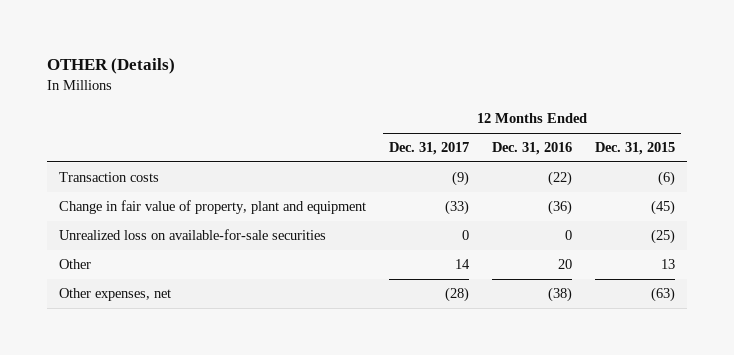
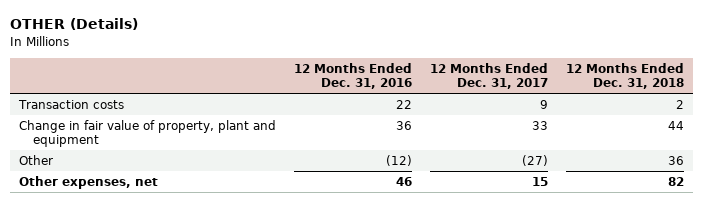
[594,142,675,156] Dec. 31, 2015 -> none
none -> [566,62,685,90] 12 Months Ended Dec. 31, 2018
[58,229,326,241] Unrealized loss on available-for-sale securities -> none
[451,171,469,187] (9) -> [540,100,549,110] 9
[547,171,572,187] (22) -> [396,100,413,110] 22
[444,200,469,216] (33) -> [532,121,549,131] 33
[547,200,572,216] (36) -> [396,121,413,131] 36
[454,259,470,270] 14 -> [522,155,549,167] (27)
[557,259,572,270] 20 -> [386,155,413,167] (12)
[444,287,469,303] (28) -> [532,177,549,187] 15
[547,287,572,303] (38) -> [396,177,413,187] 46

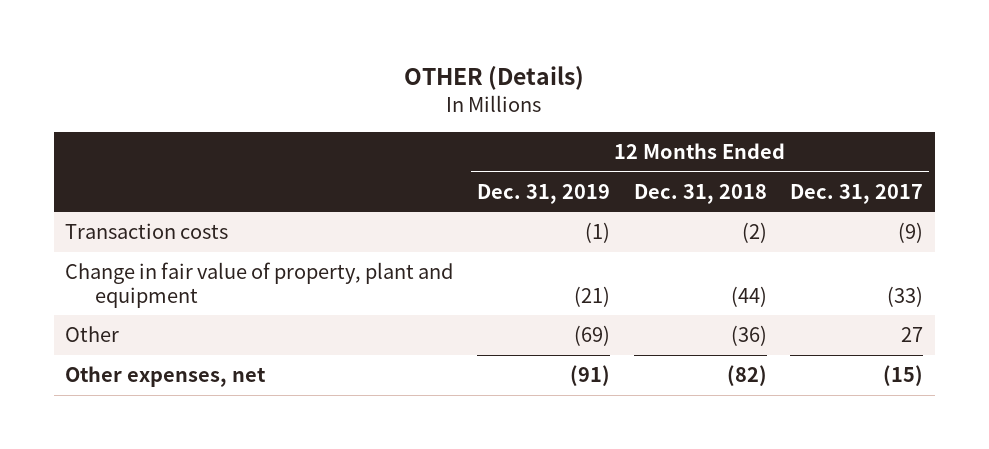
[294,62,413,90] 12 Months Ended Dec. 31, 2016 -> none
none -> [477,183,611,204] Dec. 31, 2019
[540,100,549,110] 9 -> [898,222,924,244] (9)
[676,100,685,110] 2 -> [741,222,767,244] (2)
[532,121,549,131] 33 -> [887,285,924,307] (33)
[668,121,685,131] 44 -> [730,285,767,307] (44)
[522,155,549,167] (27) -> [901,327,924,343] 27
[668,156,685,166] 36 -> [730,325,767,347] (36)
[532,177,549,187] 15 -> [883,365,924,387] (15)
[668,177,685,187] 82 -> [726,365,767,387] (82)

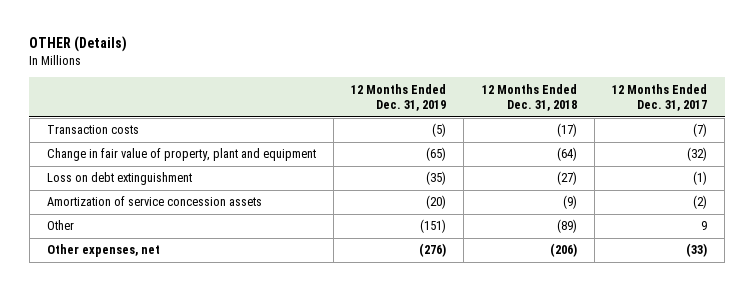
[585,222,611,244] (1) -> [432,123,447,138] (5)
[741,222,767,244] (2) -> [556,123,577,138] (17)
[898,222,924,244] (9) -> [693,123,708,138] (7)
[574,285,611,307] (21) -> [426,147,447,162] (65)
[730,285,767,307] (44) -> [556,147,577,162] (64)
[887,285,924,307] (33) -> [687,147,708,162] (32)
none -> [46,172,192,186] Loss on debt extinguishment
none -> [46,196,262,207] Amortization of service concession assets
[574,325,611,347] (69) -> [420,219,447,234] (151)
[730,325,767,347] (36) -> [556,219,577,234] (89)
[901,327,924,343] 27 -> [701,221,708,231] 9
[570,365,611,387] (91) -> [419,243,447,258] (276)
[726,365,767,387] (82) -> [549,243,577,258] (206)
[883,365,924,387] (15) -> [686,243,708,258] (33)

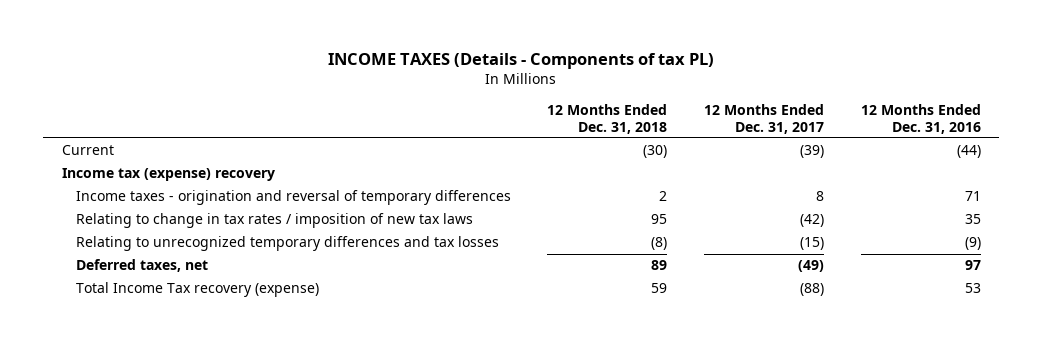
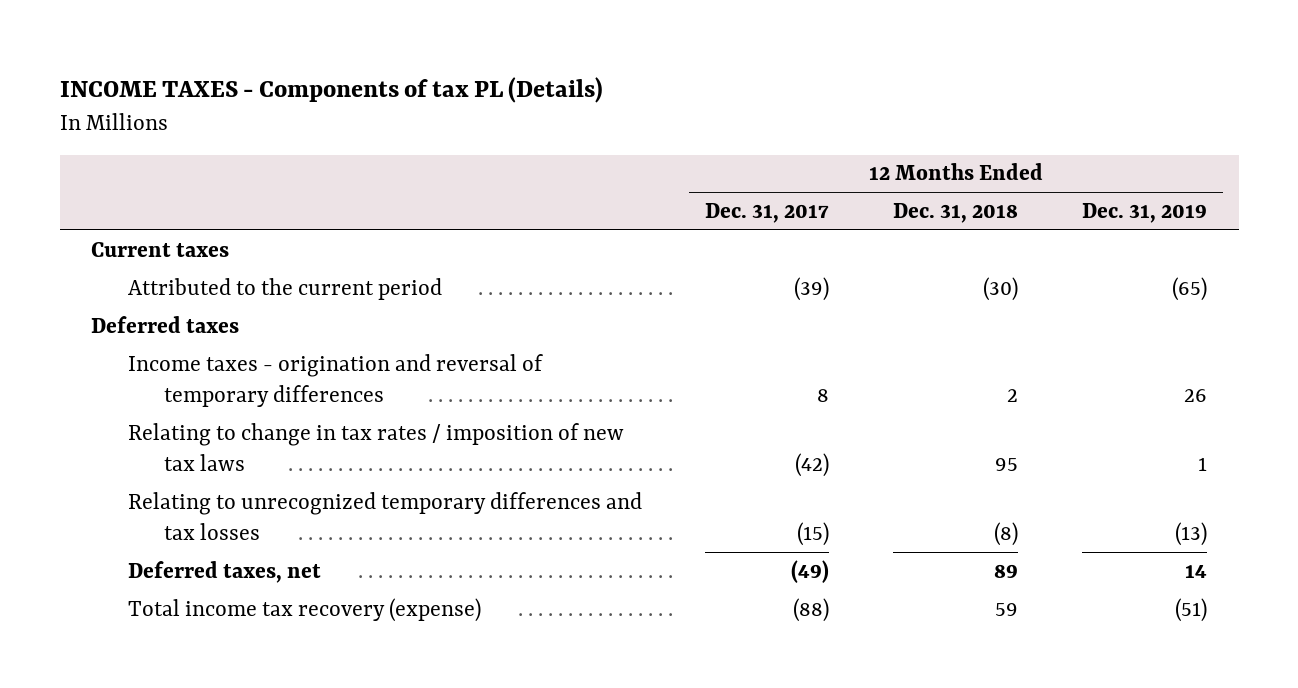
[328,53,715,70] INCOME TAXES (Details - Components of tax PL) -> [59,77,603,104] INCOME TAXES - Components of tax PL (Details)
[860,104,981,134] 12 Months Ended Dec. 31, 2016 -> none
none -> [1081,202,1207,223] Dec. 31, 2019
none -> [91,241,230,257] Current taxes
[61,145,114,156] Current -> [127,277,442,300] Attributed to the current period
[61,168,275,182] Income tax (expense) recovery -> [91,315,240,333] Deferred taxes
[75,282,319,298] Total Income Tax recovery (expense) -> [127,597,481,622] Total income tax recovery (expense)

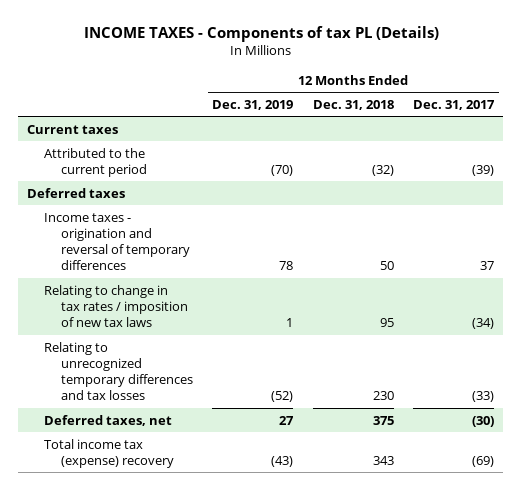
[983,276,1019,301] (30) -> [371,164,394,176] (32)
[1171,276,1207,301] (65) -> [271,164,294,176] (70)
[817,388,830,402] 8 -> [479,261,494,271] 37
[1007,388,1019,402] 2 -> [379,261,394,271] 50
[1183,388,1207,402] 26 -> [279,261,294,271] 78
[795,452,830,477] (42) -> [471,318,494,330] (34)
[797,521,830,546] (15) -> [471,391,494,403] (33)
[994,521,1019,546] (8) -> [372,391,394,401] 230
[1174,521,1207,546] (13) -> [271,391,294,403] (52)
[791,559,830,583] (49) -> [471,415,494,427] (30)
[994,563,1019,578] 89 -> [372,415,394,425] 375
[1184,564,1207,578] 14 -> [279,415,295,425] 27
[127,597,481,622] Total income tax recovery (expense) -> [44,438,175,468] Total income tax (expense) recovery
[793,597,830,622] (88) -> [471,455,494,467] (69)
[995,602,1019,616] 59 -> [372,455,394,465] 343
[1174,597,1207,622] (51) -> [271,455,294,467] (43)

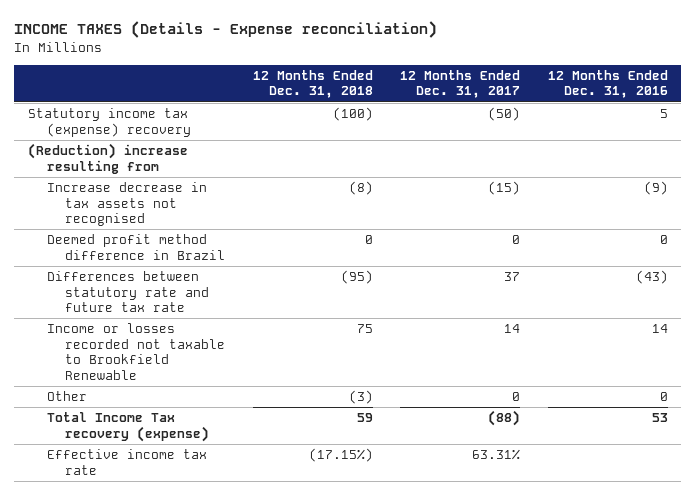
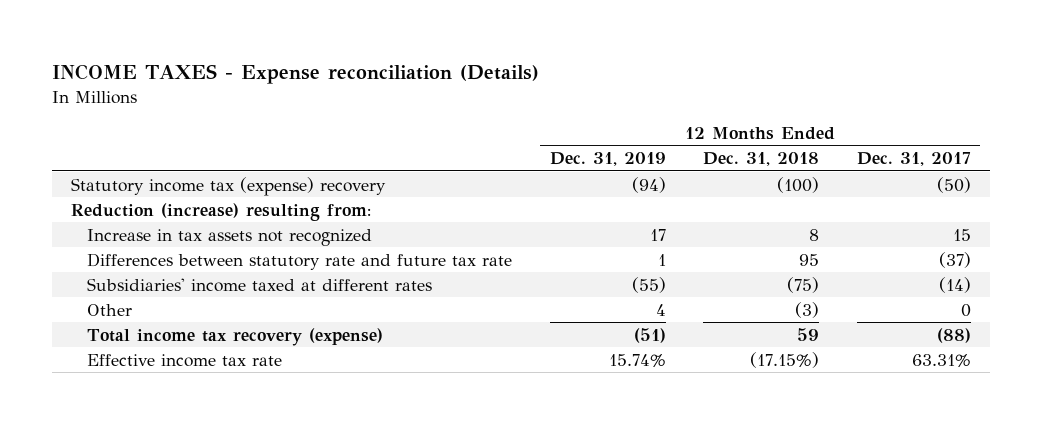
[14,21,438,39] INCOME TAXES (Details - Expense reconciliation) -> [51,64,539,85] INCOME TAXES - Expense reconciliation (Details)
[547,69,668,99] 12 Months Ended Dec. 31, 2016 -> none
none -> [549,152,666,167] Dec. 31, 2019
[46,234,226,260] Deemed profit method difference in Brazil -> none
[46,323,226,380] Income or losses recorded not taxable to Brookfield Renewable -> none
[28,143,189,174] (Reduction) increase resulting from -> [70,202,371,221] Reduction (increase) resulting from:
[46,182,207,227] Increase decrease in tax assets not recognised -> [87,228,373,246] Increase in tax assets not recognized
[348,181,373,196] (8) -> [809,228,820,241] 8
[488,181,521,196] (15) -> [953,228,972,241] 15
[340,270,373,285] (95) -> [799,253,820,266] 95
[504,272,521,282] 37 -> [939,251,972,268] (37)
none -> [87,277,433,292] Subsidiaries' income taxed at different rates
[46,412,210,442] Total Income Tax recovery (expense) -> [87,327,384,346] Total income tax recovery (expense)

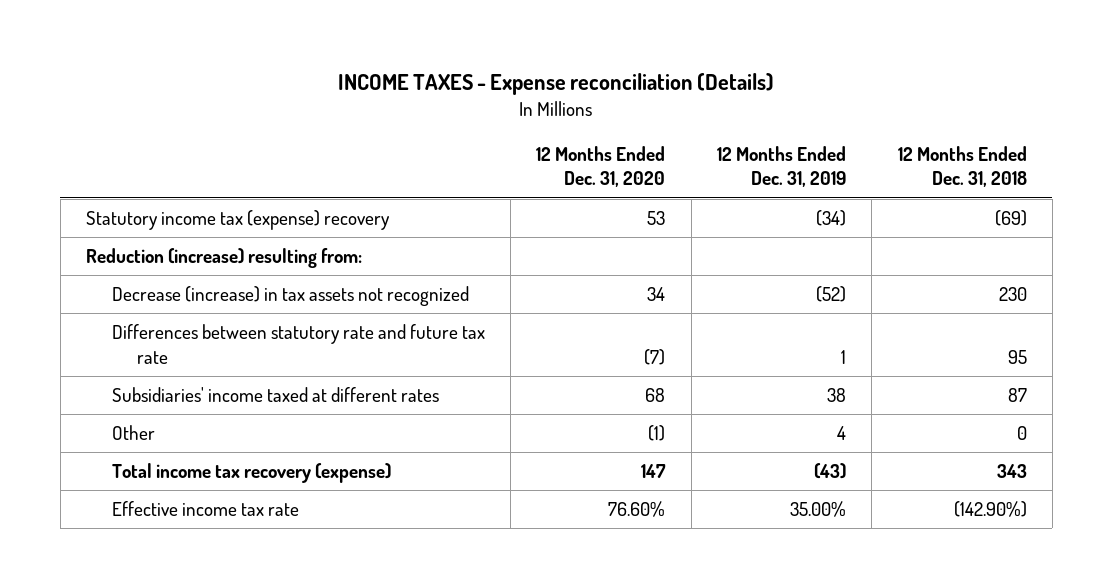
[857,152,972,167] Dec. 31, 2017 -> none
none -> [536,145,666,188] 12 Months Ended Dec. 31, 2020
[631,176,666,193] (94) -> [815,210,846,227] (34)
[777,176,820,193] (100) -> [994,210,1027,227] (69)
[87,228,373,246] Increase in tax assets not recognized -> [111,286,469,307] Decrease (increase) in tax assets not recognized
[649,228,666,241] 17 -> [815,286,846,303] (52)
[809,228,820,241] 8 -> [998,287,1027,302] 230
[631,276,666,293] (55) -> [826,388,846,403] 38
[787,276,820,293] (75) -> [1007,388,1027,403] 87
[795,301,820,318] (3) -> [1016,426,1027,441] 0
[633,327,666,343] (51) -> [813,463,846,480] (43)
[797,327,820,341] 59 -> [996,464,1027,479] 343
[608,353,666,367] 15.74% -> [789,501,846,518] 35.00%
[750,351,820,368] (17.15%) -> [953,501,1027,518] (142.90%)

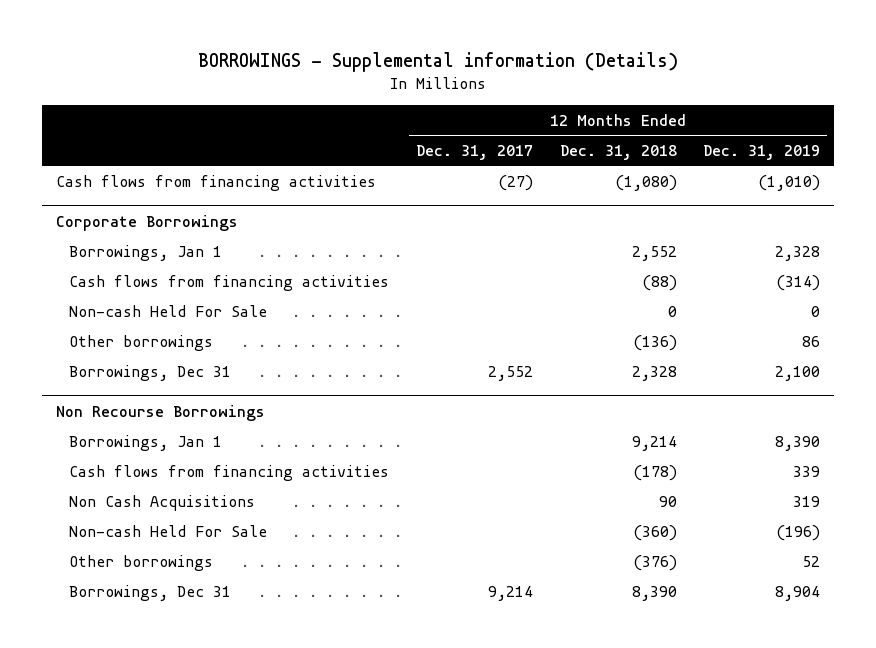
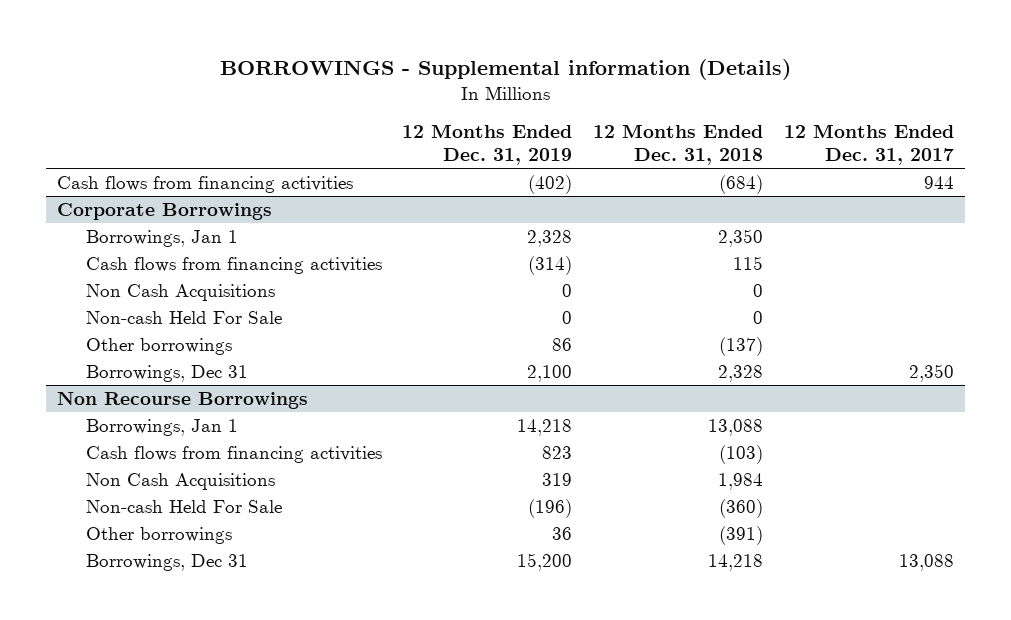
[497,174,533,191] (27) -> [924,176,955,190] 944
[614,174,677,191] (1,080) -> [719,175,764,195] (684)
[758,174,821,191] (1,010) -> [528,175,573,195] (402)
[631,245,677,261] 2,552 -> [718,229,764,248] 2,350
[641,274,677,291] (88) -> [733,256,764,271] 115
none -> [85,284,275,302] Non Cash Acquisitions
[632,334,677,351] (136) -> [719,337,764,357] (137)
[487,365,533,381] 2,552 -> [909,364,955,383] 2,350
[631,435,677,451] 9,214 -> [708,419,764,437] 13,088
[775,435,821,451] 8,390 -> [517,419,573,437] 14,218
[632,464,677,481] (178) -> [719,445,764,465] (103)
[793,465,821,477] 339 -> [542,446,573,460] 823
[658,495,677,507] 90 -> [718,473,764,491] 1,984
[632,554,677,571] (376) -> [719,526,764,546] (391)
[802,555,821,567] 52 -> [552,527,573,541] 36
[487,585,533,601] 9,214 -> [899,554,955,572] 13,088
[631,585,677,601] 8,390 -> [708,554,764,572] 14,218
[775,585,821,601] 8,904 -> [517,553,573,572] 15,200

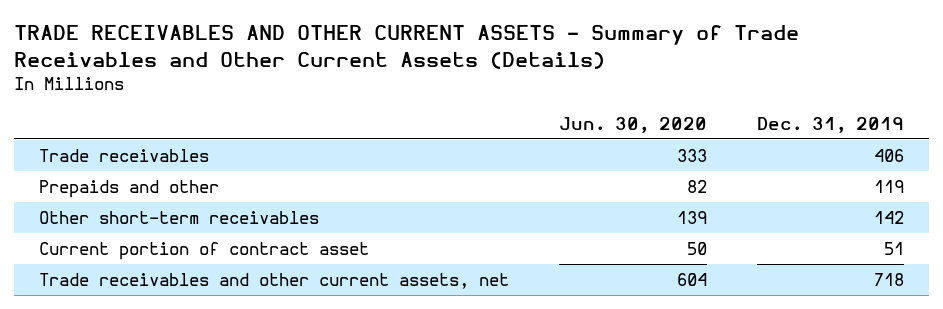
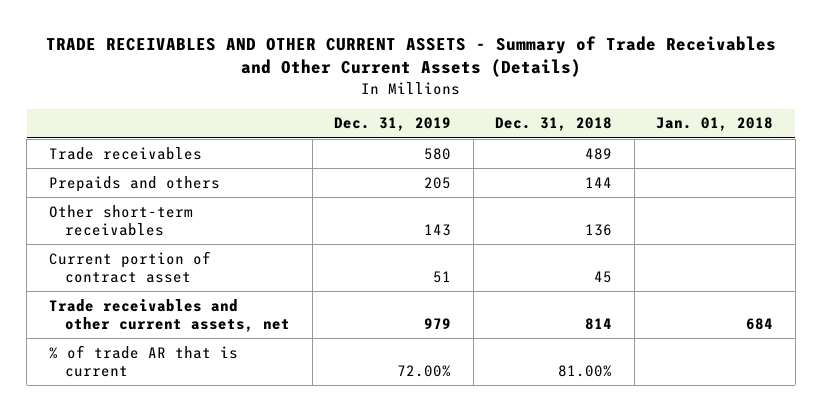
[559,116,708,133] Jun. 30, 2020 -> none
none -> [495,117,613,132] Dec. 31, 2018
none -> [656,117,774,132] Jan. 01, 2018
[874,149,905,163] 406 -> [424,147,452,160] 580
[38,180,219,199] Prepaids and other -> [48,175,220,192] Prepaids and others
[874,180,905,194] 119 -> [424,176,452,189] 205
[874,211,905,225] 142 -> [424,224,452,237] 143
[874,273,905,287] 718 -> [424,318,452,330] 979
none -> [48,344,238,378] % of trade AR that is current

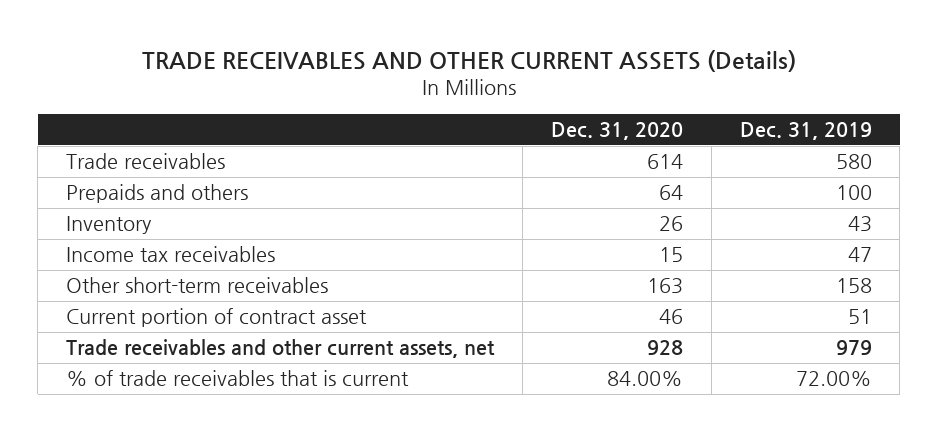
[46,36,777,78] TRADE RECEIVABLES AND OTHER CURRENT ASSETS - Summary of Trade Receivables and Other Current Assets (Details) -> [141,49,796,72] TRADE RECEIVABLES AND OTHER CURRENT ASSETS (Details)
[495,117,613,132] Dec. 31, 2018 -> none
[656,117,774,132] Jan. 01, 2018 -> none
none -> [550,122,683,141] Dec. 31, 2020
[424,176,452,189] 205 -> [835,185,872,201] 100
none -> [66,216,153,235] Inventory
none -> [66,246,276,263] Income tax receivables
[424,224,452,237] 143 -> [835,278,872,294] 158
[48,344,238,378] % of trade AR that is current -> [66,370,410,387] % of trade receivables that is current

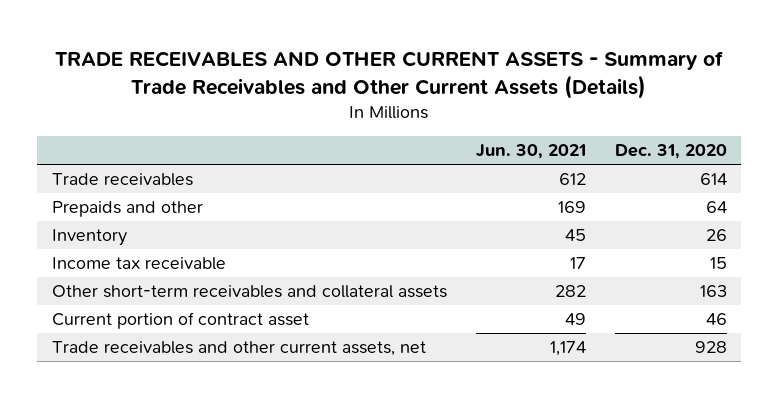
[141,49,796,72] TRADE RECEIVABLES AND OTHER CURRENT ASSETS (Details) -> [55,50,725,99] TRADE RECEIVABLES AND OTHER CURRENT ASSETS - Summary of Trade Receivables and Other Current Assets (Details)
[739,122,872,141] Dec. 31, 2019 -> none
none -> [475,144,586,160] Jun. 30, 2021
[66,184,249,204] Prepaids and others -> [51,200,203,217] Prepaids and other
[66,246,276,263] Income tax receivables -> [51,256,226,270] Income tax receivable
[66,277,329,294] Other short-term receivables -> [51,284,447,298] Other short-term receivables and collateral assets
[66,370,410,387] % of trade receivables that is current -> none

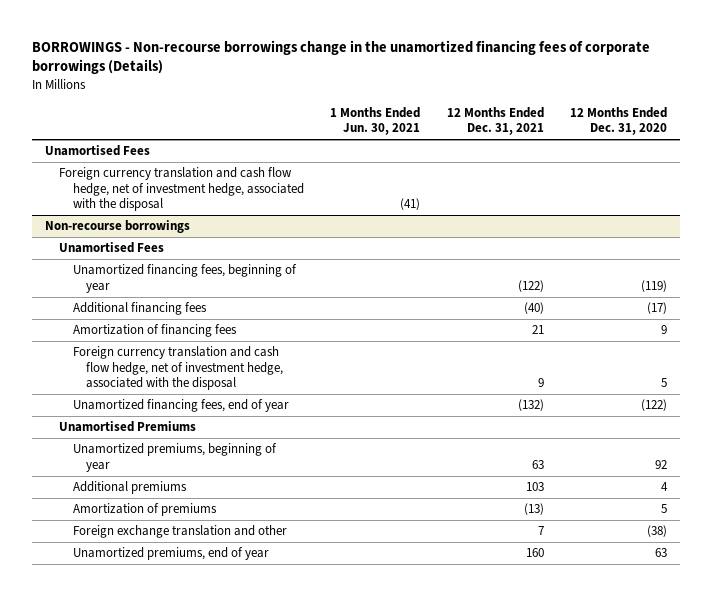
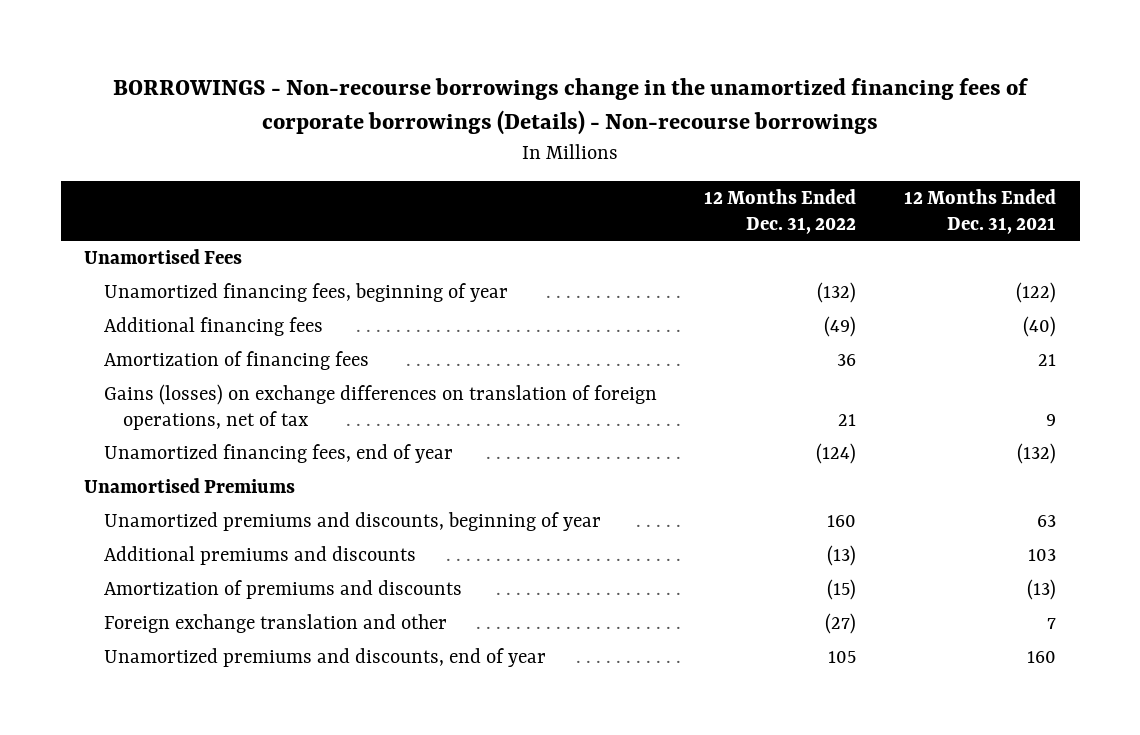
[31,39,650,75] BORROWINGS - Non-recourse borrowings change in the unamortized financing fees of corporate borrowings (Details) -> [113,77,1029,136] BORROWINGS - Non-recourse borrowings change in the unamortized financing fees of corporate borrowings (Details) - Non-recourse borrowings
[330,106,421,136] 1 Months Ended Jun. 30, 2021 -> none
[570,106,668,136] 12 Months Ended Dec. 31, 2020 -> none
none -> [704,189,857,234] 12 Months Ended Dec. 31, 2022
[58,167,304,212] Foreign currency translation and cash flow hedge, net of investment hedge, associated with the disposal -> none
[45,220,191,234] Non-recourse borrowings -> none
[58,242,164,254] Unamortised Fees -> none
[72,346,284,391] Foreign currency translation and cash flow hedge, net of investment hedge, associated with the disposal -> [103,384,657,430] Gains (losses) on exchange differences on translation of foreign operations, net of tax
[72,443,277,472] Unamortized premiums, beginning of year -> [103,512,601,532] Unamortized premiums and discounts, beginning of year
[72,481,187,495] Additional premiums -> [103,546,416,566] Additional premiums and discounts
[72,503,217,517] Amortization of premiums -> [103,580,462,600] Amortization of premiums and discounts
[72,547,269,561] Unamortized premiums, end of year -> [103,648,546,668] Unamortized premiums and discounts, end of year

